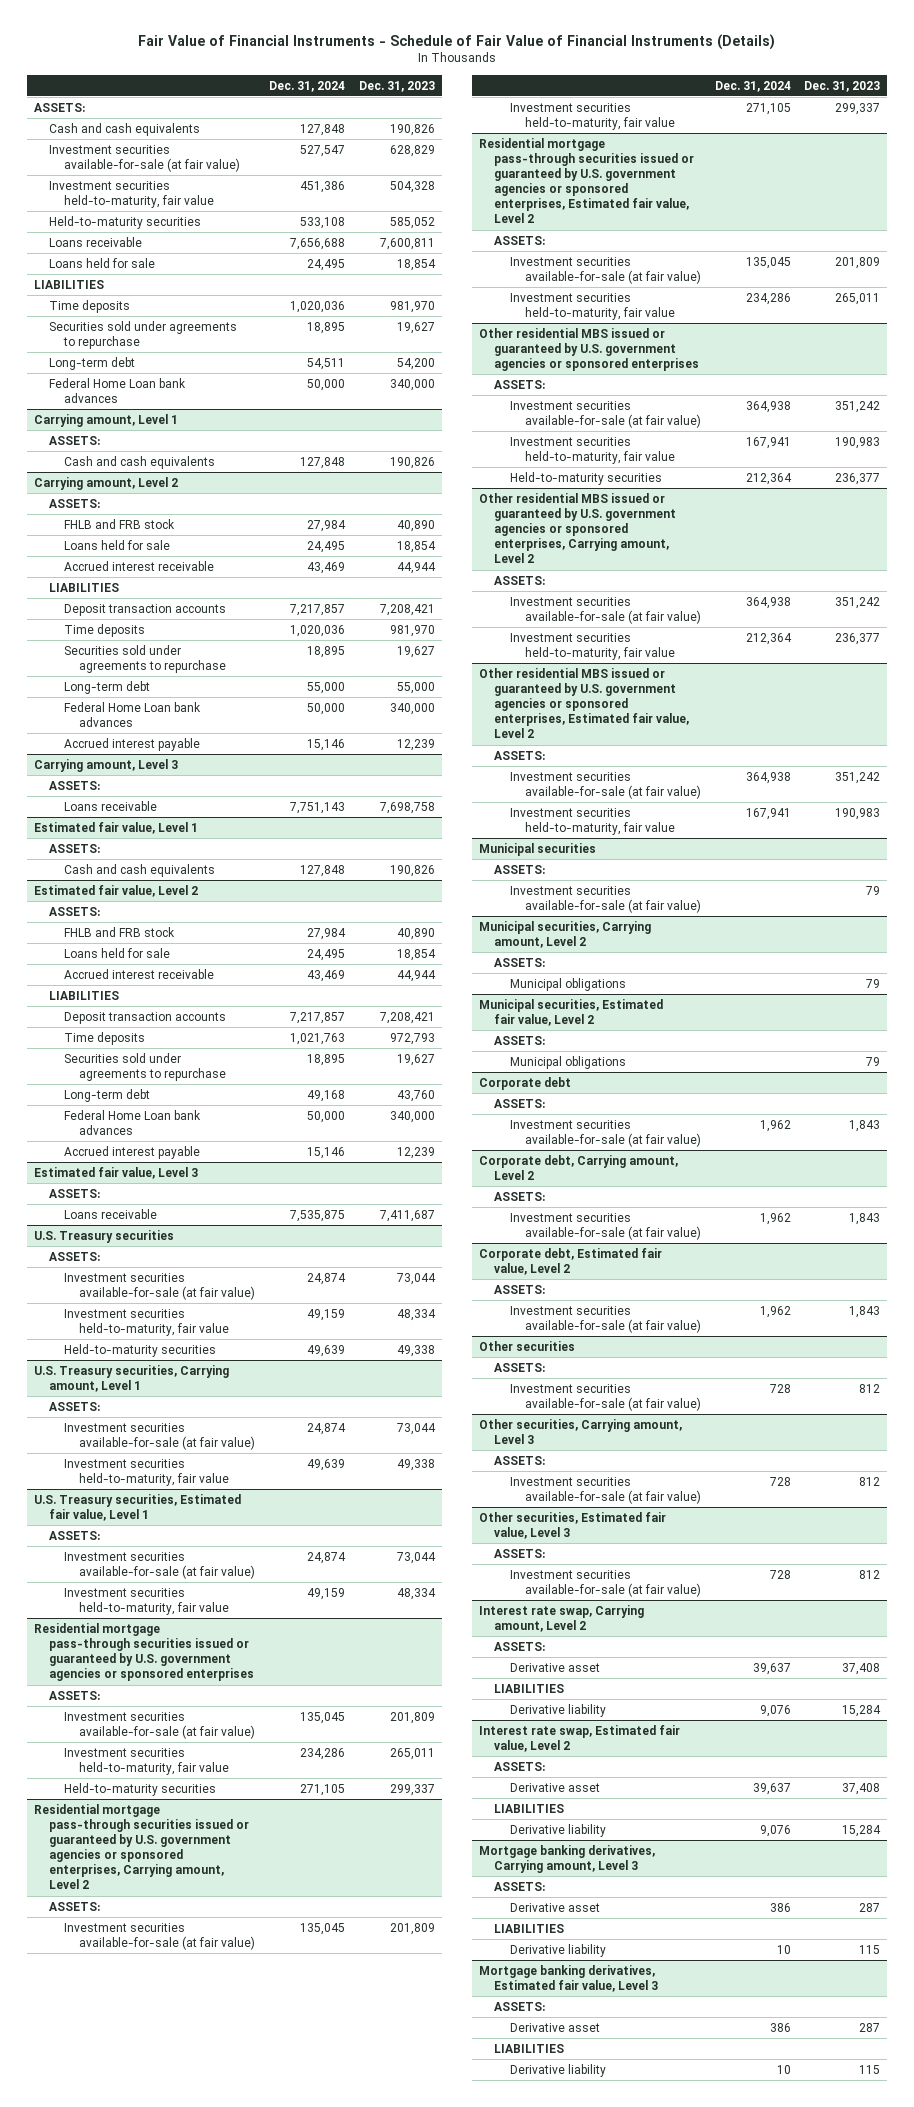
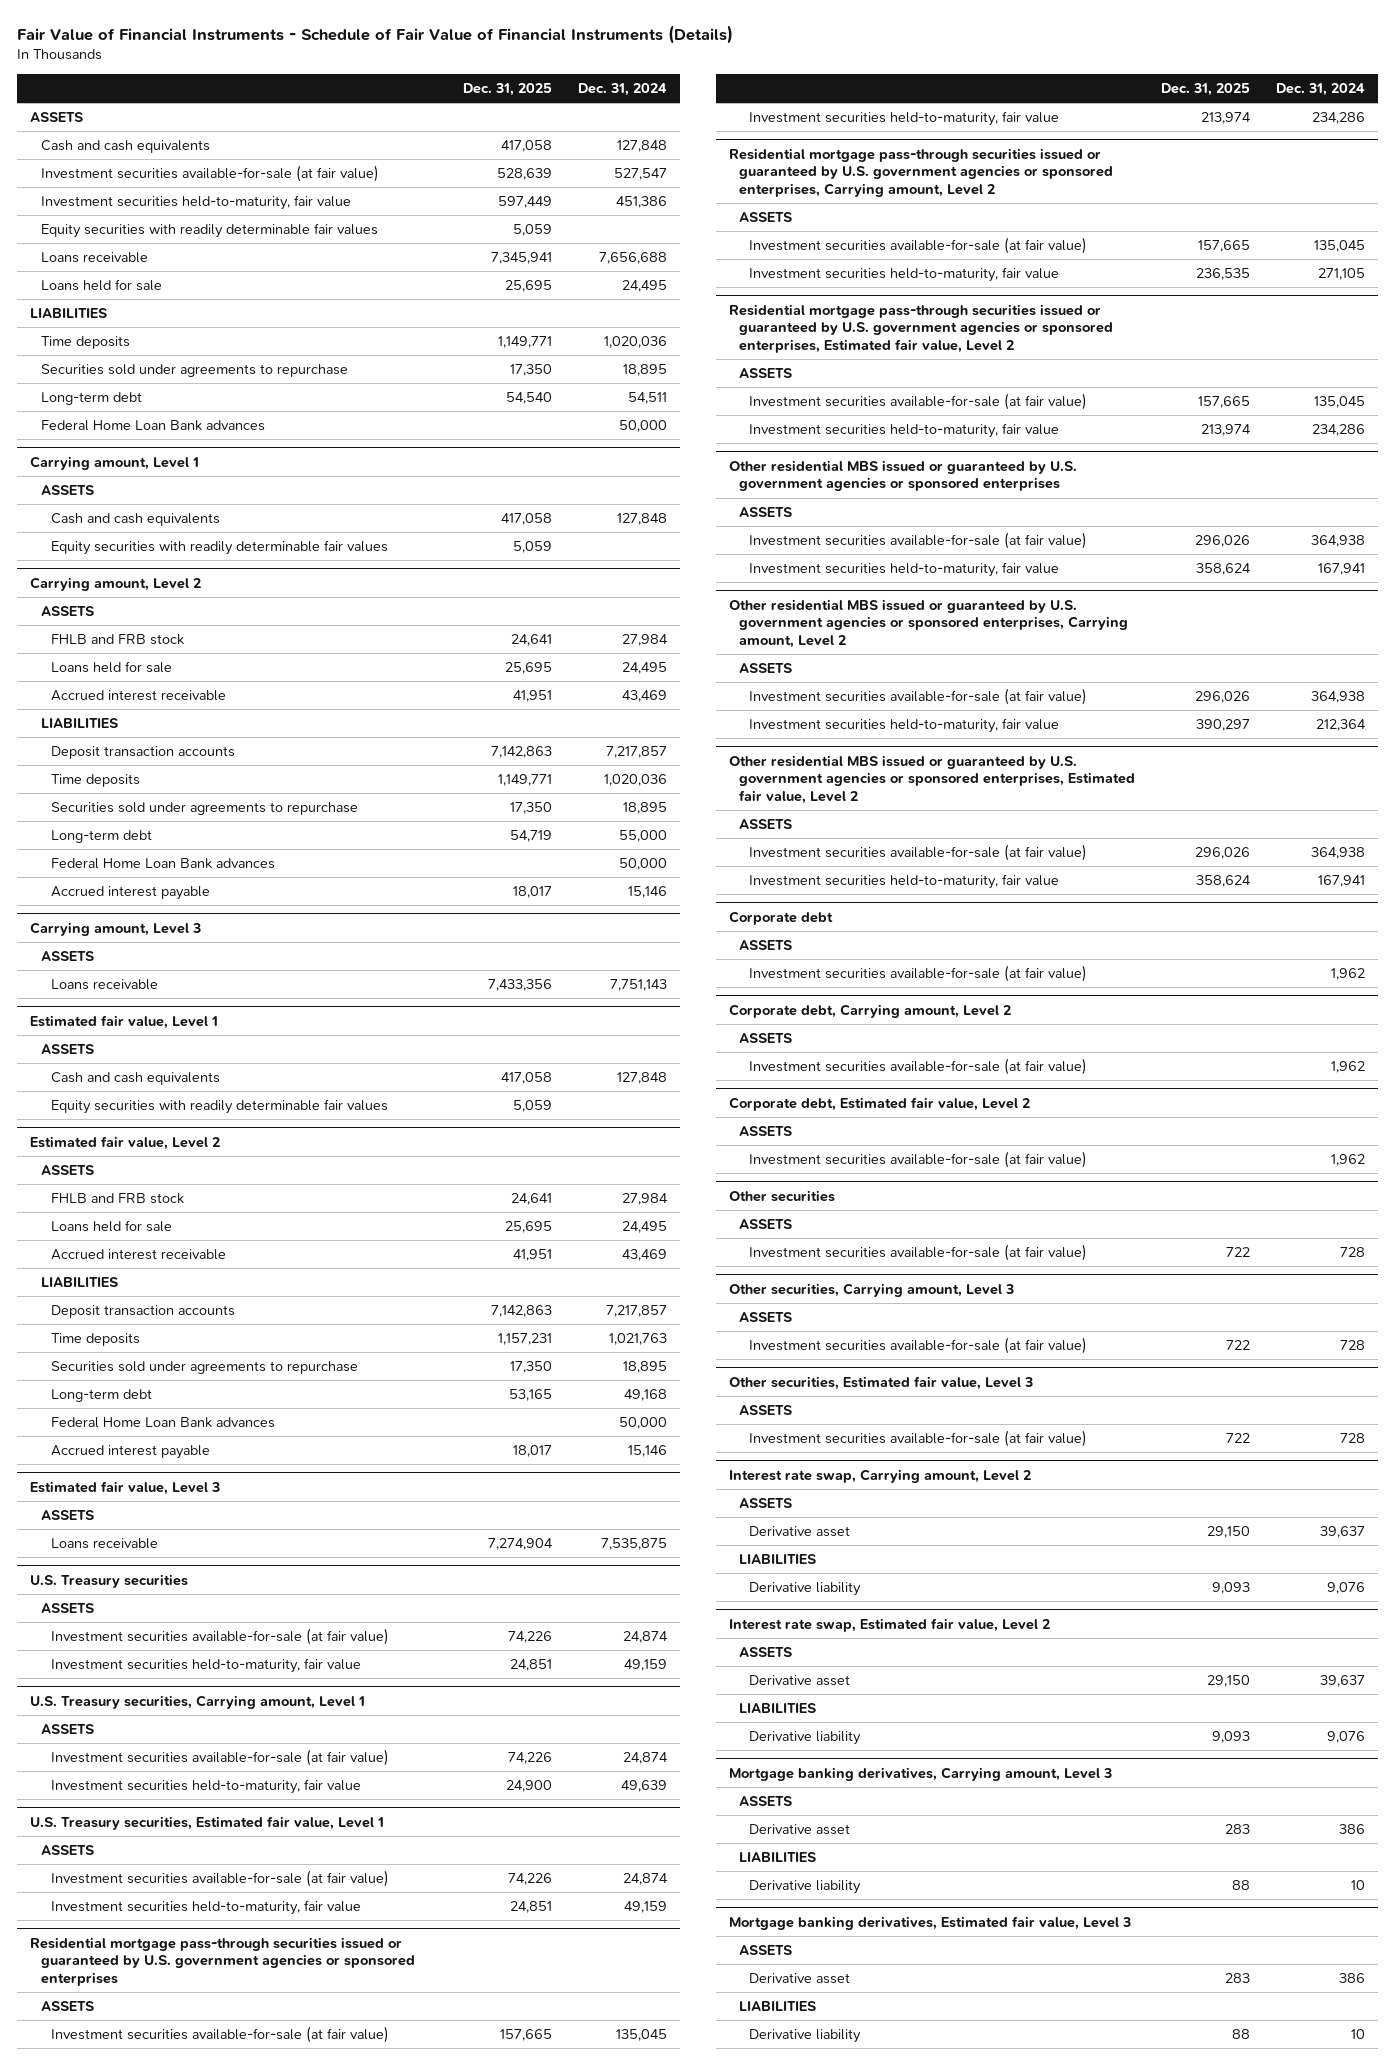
[358,80,435,92] Dec. 31, 2023 -> none
none -> [462,82,552,96] Dec. 31, 2025
[33,102,85,112] ASSETS: -> [30,112,84,123] ASSETS
[49,215,202,229] Held-to-maturity securities -> none
none -> [40,223,378,239] Equity securities with readily determinable fair values
[49,377,187,404] Federal Home Loan bank advances -> [40,420,265,432] Federal Home Loan Bank advances
[49,435,101,445] ASSETS: -> [40,485,94,496] ASSETS
none -> [51,540,389,556] Equity securities with readily determinable fair values
[49,498,101,508] ASSETS: -> [40,606,94,617] ASSETS
[64,701,202,728] Federal Home Loan bank advances -> [51,858,276,870] Federal Home Loan Bank advances
[49,780,101,790] ASSETS: -> [40,951,94,962] ASSETS
[49,843,101,853] ASSETS: -> [40,1044,94,1055] ASSETS
none -> [51,1099,389,1115] Equity securities with readily determinable fair values
[49,906,101,916] ASSETS: -> [40,1165,94,1176] ASSETS
[64,1109,202,1136] Federal Home Loan bank advances -> [51,1417,276,1429] Federal Home Loan Bank advances
[49,1188,101,1198] ASSETS: -> [40,1510,94,1521] ASSETS
[49,1251,101,1261] ASSETS: -> [40,1603,94,1614] ASSETS
[64,1343,217,1357] Held-to-maturity securities -> none
[49,1401,101,1411] ASSETS: -> [40,1724,94,1735] ASSETS
[49,1530,101,1540] ASSETS: -> [40,1845,94,1856] ASSETS
[49,1690,101,1700] ASSETS: -> [40,2001,94,2012] ASSETS
[64,1782,217,1796] Held-to-maturity securities -> none
[49,1901,101,1911] ASSETS: -> [738,212,792,223] ASSETS
[494,235,546,245] ASSETS: -> [738,368,792,379] ASSETS
[494,379,546,389] ASSETS: -> [738,507,792,518] ASSETS
[509,471,662,485] Held-to-maturity securities -> none
[494,575,546,585] ASSETS: -> [738,663,792,674] ASSETS
[494,750,546,760] ASSETS: -> [738,819,792,830] ASSETS
[479,842,597,856] Municipal securities -> none
[494,864,546,874] ASSETS: -> none
[509,885,701,914] Investment securities available-for-sale (at fair value) -> none
[479,920,652,949] Municipal securities, Carrying amount, Level 2 -> none
[494,957,546,967] ASSETS: -> none
[509,977,626,991] Municipal obligations -> none
[479,998,664,1027] Municipal securities, Estimated fair value, Level 2 -> none
[494,1035,546,1045] ASSETS: -> none
[509,1055,626,1069] Municipal obligations -> none
[494,1098,546,1108] ASSETS: -> [738,940,792,951] ASSETS
[494,1191,546,1201] ASSETS: -> [738,1033,792,1044] ASSETS
[494,1284,546,1294] ASSETS: -> [738,1126,792,1137] ASSETS
[494,1362,546,1372] ASSETS: -> [738,1219,792,1230] ASSETS
[494,1455,546,1465] ASSETS: -> [738,1312,792,1323] ASSETS
[494,1548,546,1558] ASSETS: -> [738,1405,792,1416] ASSETS
[494,1641,546,1651] ASSETS: -> [738,1498,792,1509] ASSETS
[494,1761,546,1771] ASSETS: -> [738,1647,792,1658] ASSETS
[494,1881,546,1891] ASSETS: -> [738,1796,792,1807] ASSETS
[494,2001,546,2011] ASSETS: -> [738,1945,792,1956] ASSETS

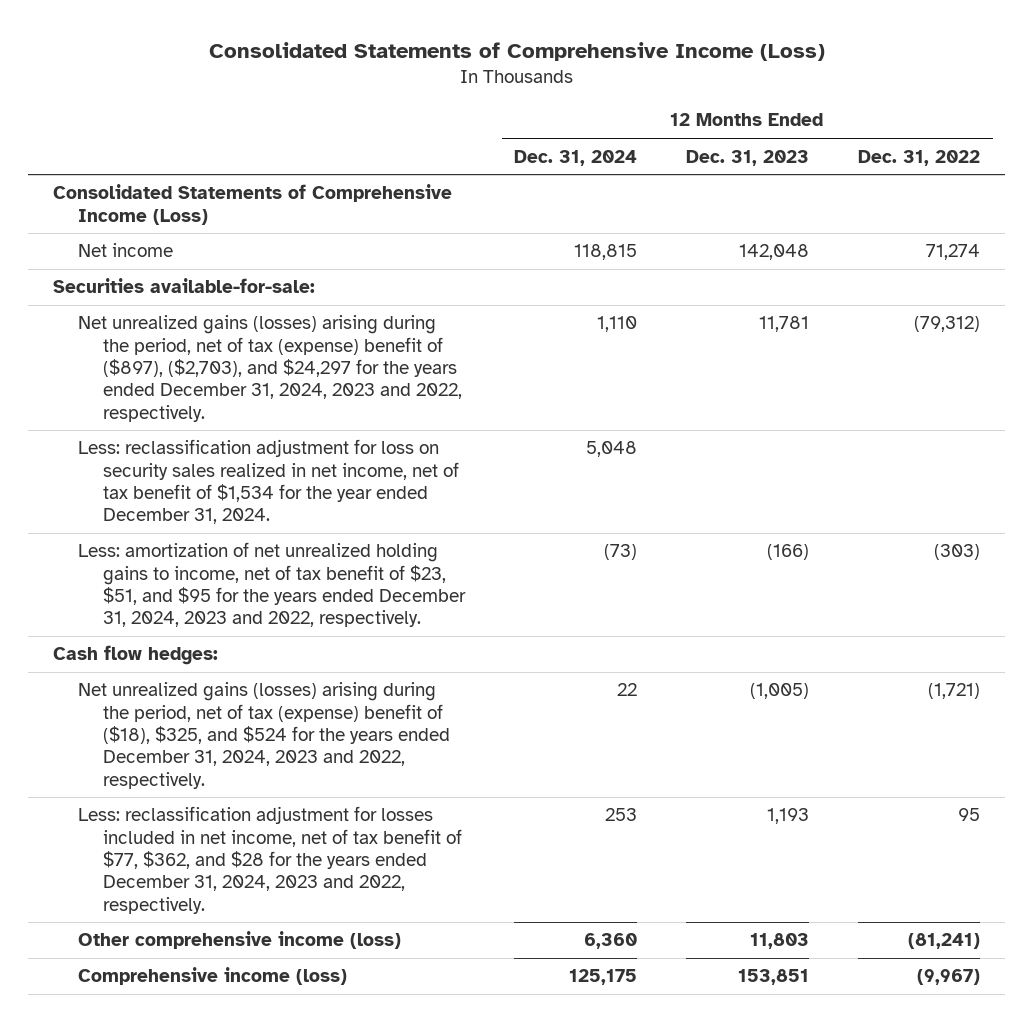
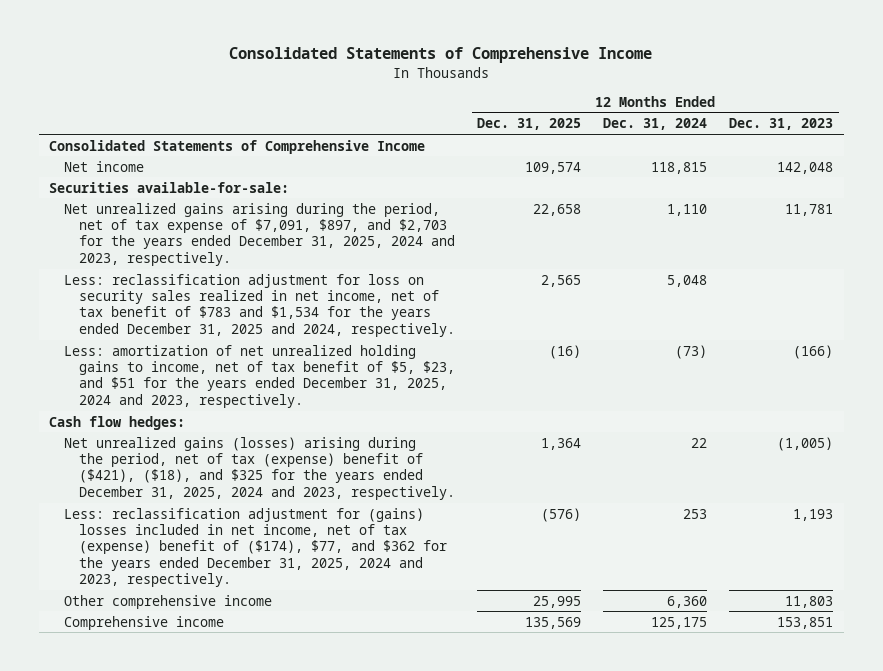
[208,41,825,61] Consolidated Statements of Comprehensive Income (Loss) -> [229,47,653,64] Consolidated Statements of Comprehensive Income
[858,149,981,166] Dec. 31, 2022 -> none
none -> [477,118,582,131] Dec. 31, 2025
[52,184,452,225] Consolidated Statements of Comprehensive Income (Loss) -> [49,139,426,154] Consolidated Statements of Comprehensive Income
[77,315,463,422] Net unrealized gains (losses) arising during the period, net of tax (expense) benefit of ($897), ($2,703), and $24,297 for the years ended December 31, 2024, 2023 and 2022, respectively. -> [64,202,456,266] Net unrealized gains arising during the period, net of tax expense of $7,091, $897, and $2,703 for the years ended December 31, 2025, 2024 and 2023, respectively.
[77,439,460,525] Less: reclassification adjustment for loss on security sales realized in net income, net of tax benefit of $1,534 for the year ended December 31, 2024. -> [64,273,456,337] Less: reclassification adjustment for loss on security sales realized in net income, net of tax benefit of $783 and $1,534 for the years ended December 31, 2025 and 2024, respectively.
[77,542,467,628] Less: amortization of net unrealized holding gains to income, net of tax benefit of $23, $51, and $95 for the years ended December 31, 2024, 2023 and 2022, respectively. -> [64,344,456,408] Less: amortization of net unrealized holding gains to income, net of tax benefit of $5, $23, and $51 for the years ended December 31, 2025, 2024 and 2023, respectively.
[77,682,451,789] Net unrealized gains (losses) arising during the period, net of tax (expense) benefit of ($18), $325, and $524 for the years ended December 31, 2024, 2023 and 2022, respectively. -> [64,436,456,500] Net unrealized gains (losses) arising during the period, net of tax (expense) benefit of ($421), ($18), and $325 for the years ended December 31, 2025, 2024 and 2023, respectively.
[77,806,463,914] Less: reclassification adjustment for losses included in net income, net of tax benefit of $77, $362, and $28 for the years ended December 31, 2024, 2023 and 2022, respectively. -> [64,507,448,588] Less: reclassification adjustment for (gains) losses included in net income, net of tax (expense) benefit of ($174), $77, and $362 for the years ended December 31, 2025, 2024 and 2023, respectively.
[77,931,401,950] Other comprehensive income (loss) -> [64,594,273,609] Other comprehensive income
[77,967,347,986] Comprehensive income (loss) -> [64,615,225,630] Comprehensive income

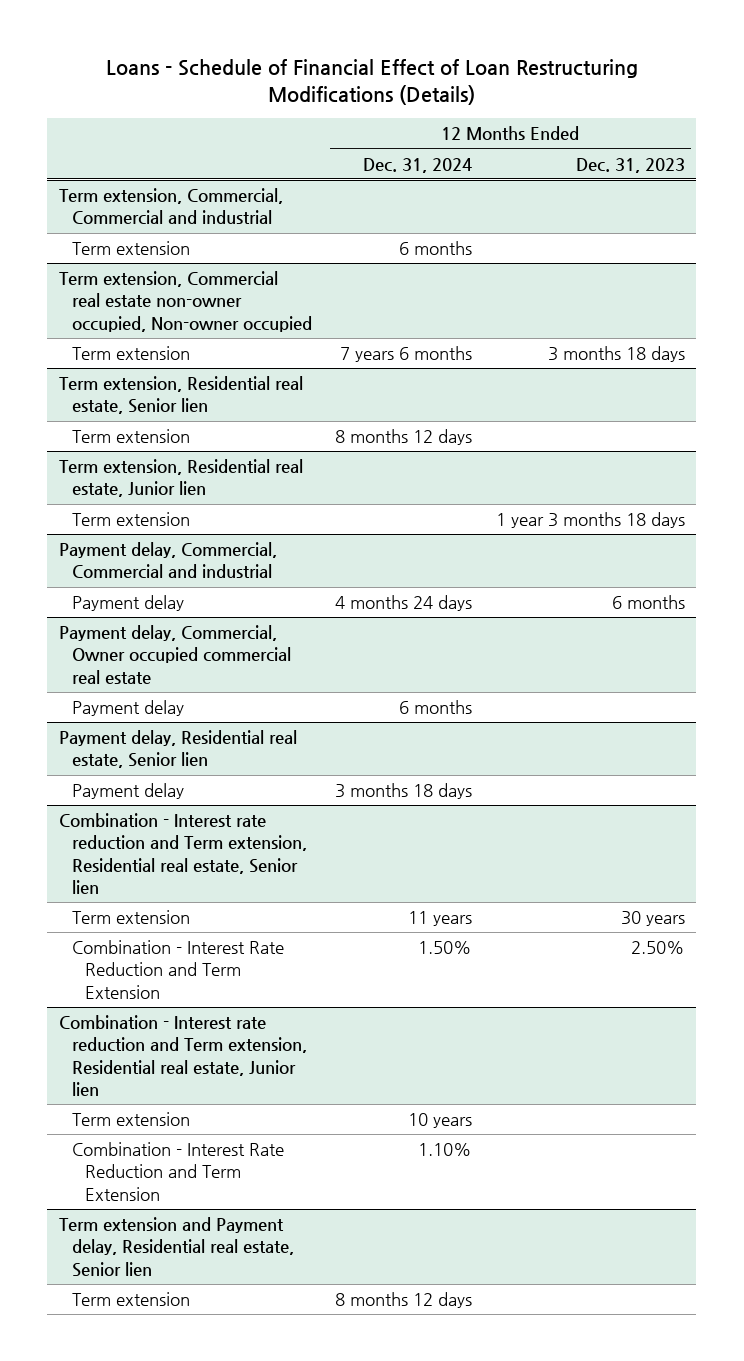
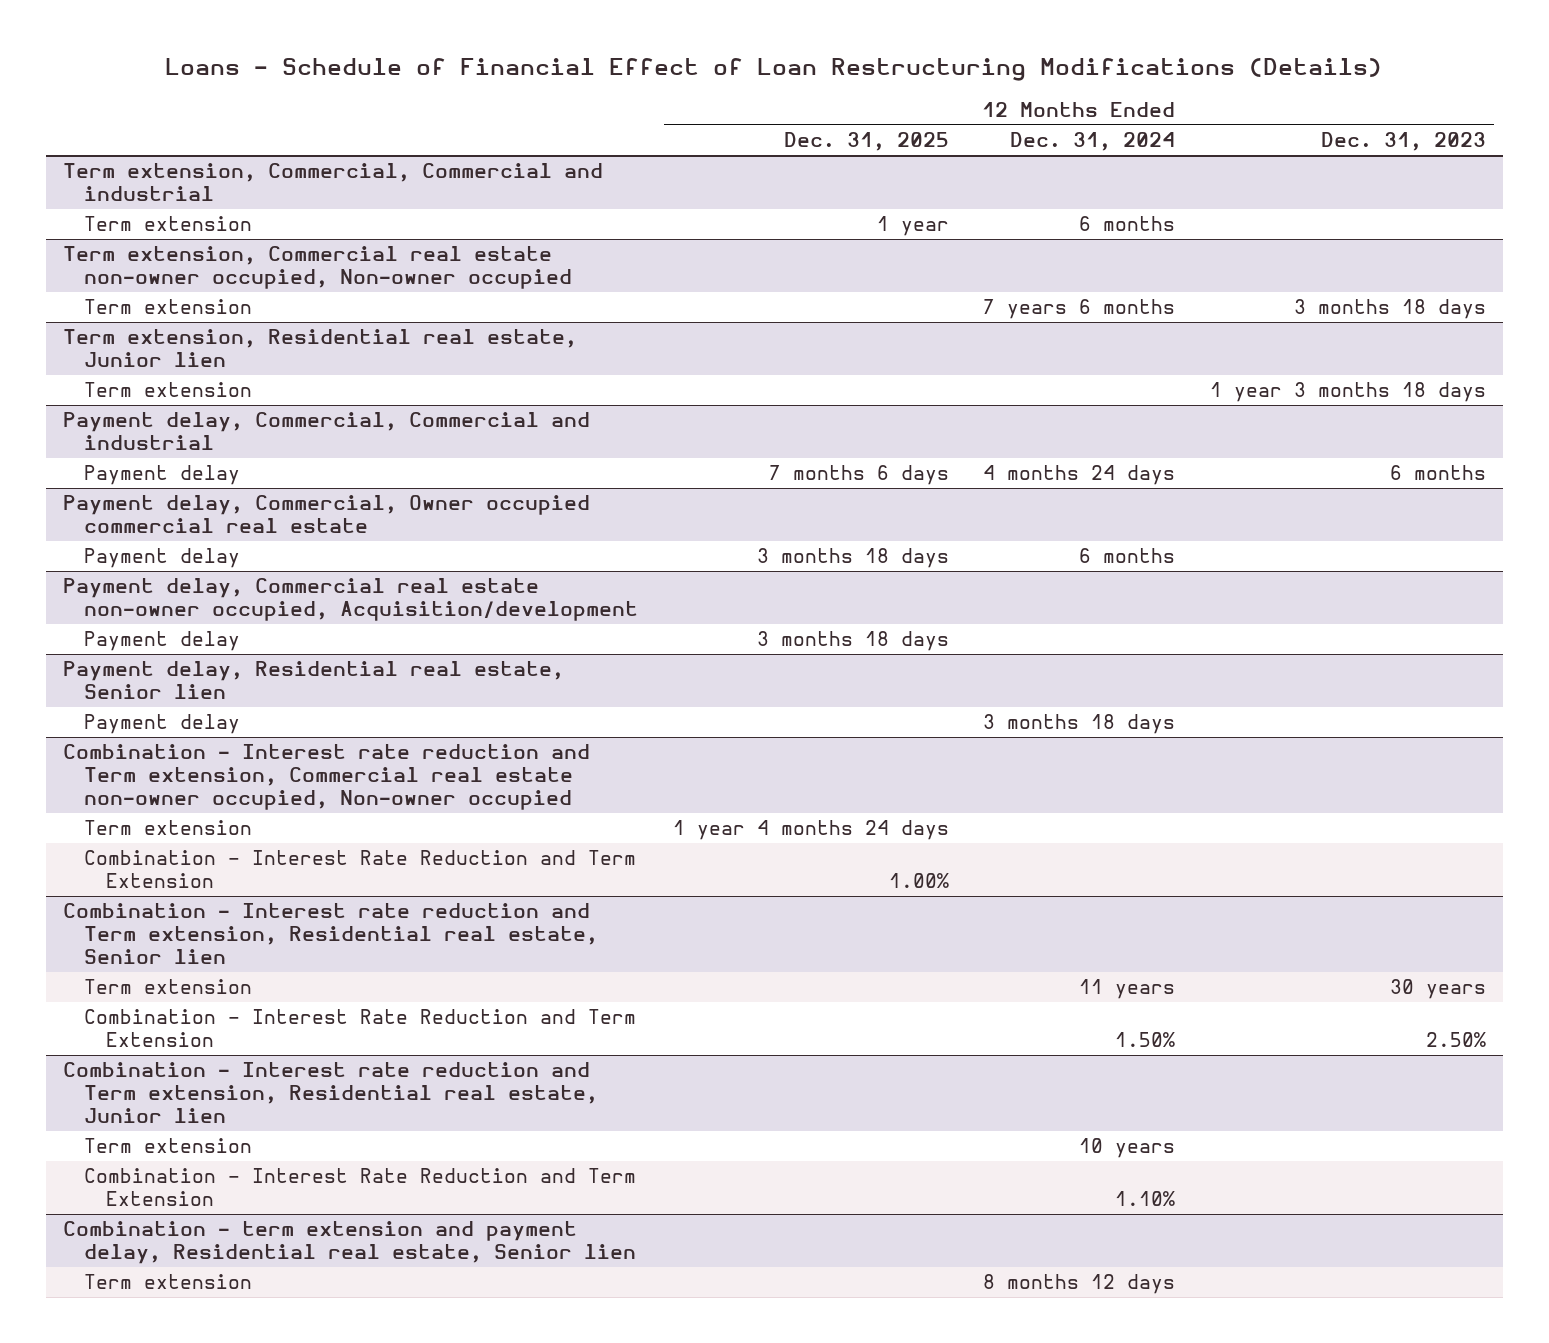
none -> [783,132,949,152] Dec. 31, 2025
[59,376,304,415] Term extension, Residential real estate, Senior lien -> none
[72,429,191,444] Term extension -> none
none -> [62,578,639,622] Payment delay, Commercial real estate non-owner occupied, Acquisition/development
none -> [84,631,241,652] Payment delay
none -> [62,744,590,811] Combination - Interest rate reduction and Term extension, Commercial real estate non-owner occupied, Non-owner occupied
none -> [84,820,253,836] Term extension
none -> [84,850,637,889] Combination - Interest Rate Reduction and Term Extension
[59,1217,295,1277] Term extension and Payment delay, Residential real estate, Senior lien -> [62,1221,637,1265] Combination - term extension and payment delay, Residential real estate, Senior lien

